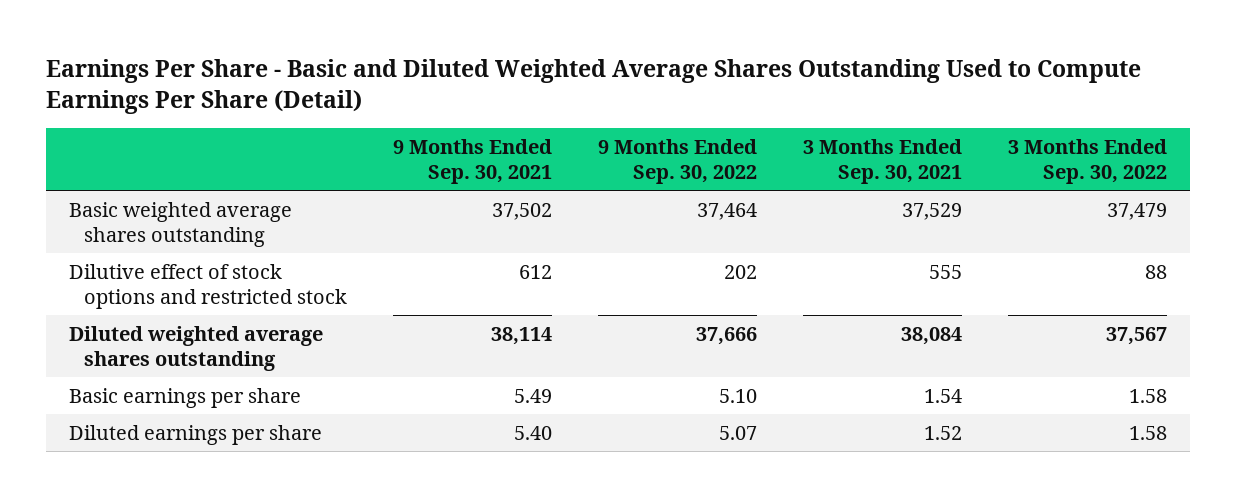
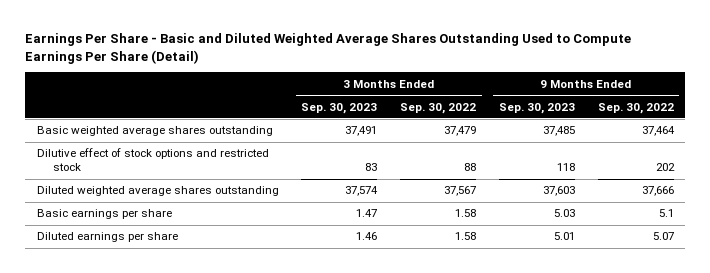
[392,138,552,185] 9 Months Ended Sep. 30, 2021 -> none
[802,138,962,185] 3 Months Ended Sep. 30, 2021 -> none
none -> [301,102,378,114] Sep. 30, 2023
none -> [498,102,575,114] Sep. 30, 2023
[718,388,757,403] 5.10 -> [658,209,674,218] 5.1

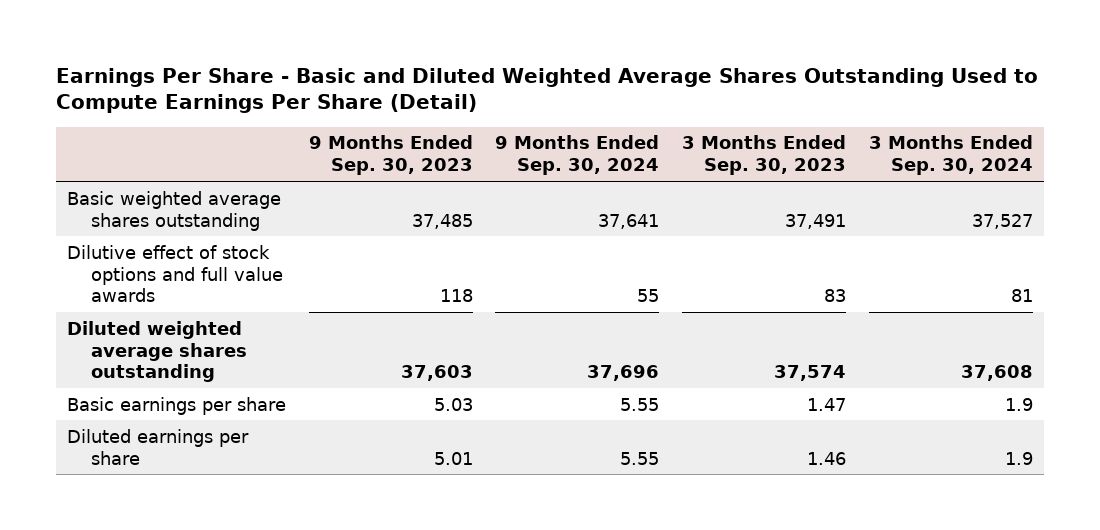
[400,102,477,114] Sep. 30, 2022 -> none
[597,102,674,114] Sep. 30, 2022 -> none
none -> [495,135,660,176] 9 Months Ended Sep. 30, 2024
none -> [868,135,1033,176] 3 Months Ended Sep. 30, 2024
[36,148,269,172] Dilutive effect of stock options and restricted stock -> [66,244,284,303] Dilutive effect of stock options and full value awards

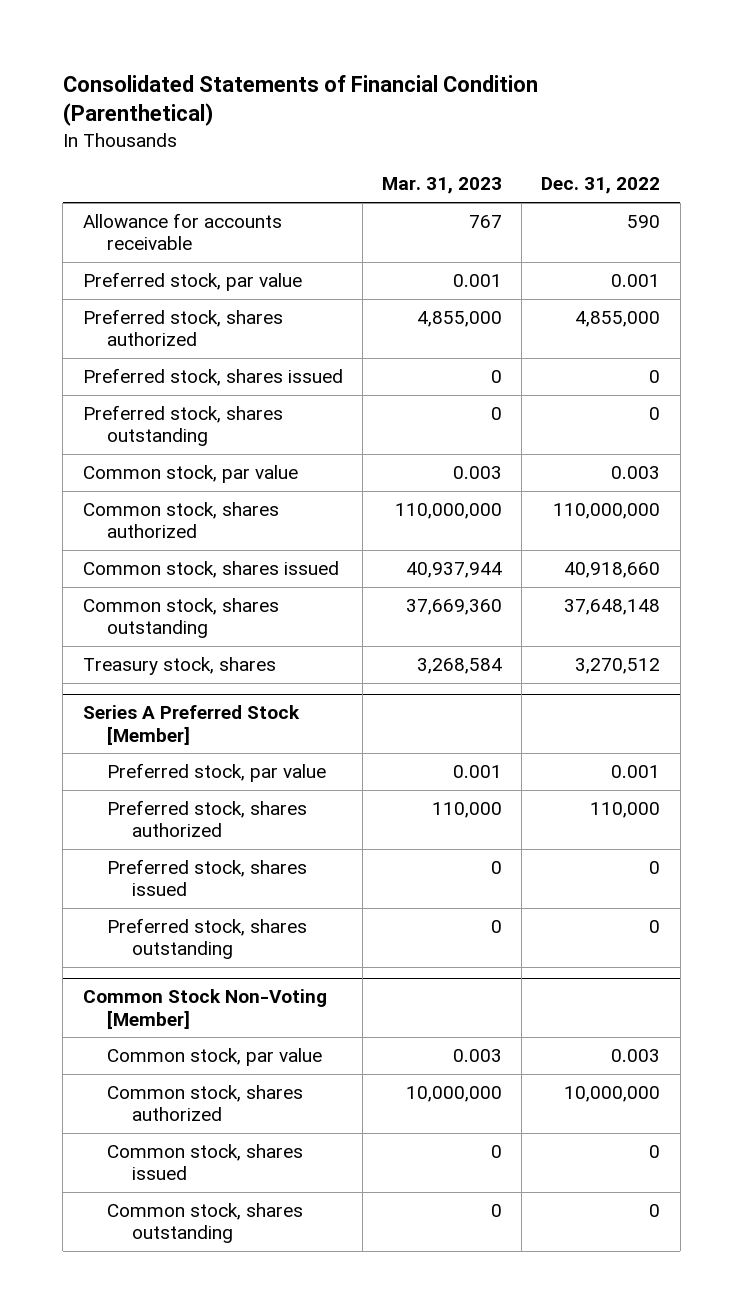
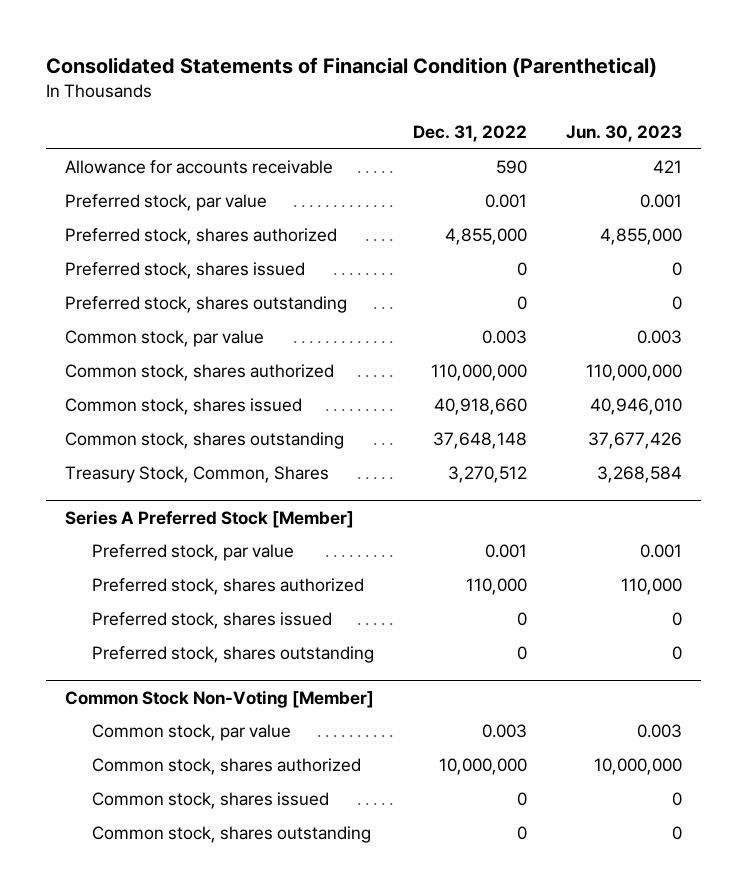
[381,177,502,195] Mar. 31, 2023 -> none
none -> [565,124,682,142] Jun. 30, 2023
[82,657,276,676] Treasury stock, shares -> [64,466,329,484] Treasury Stock, Common, Shares

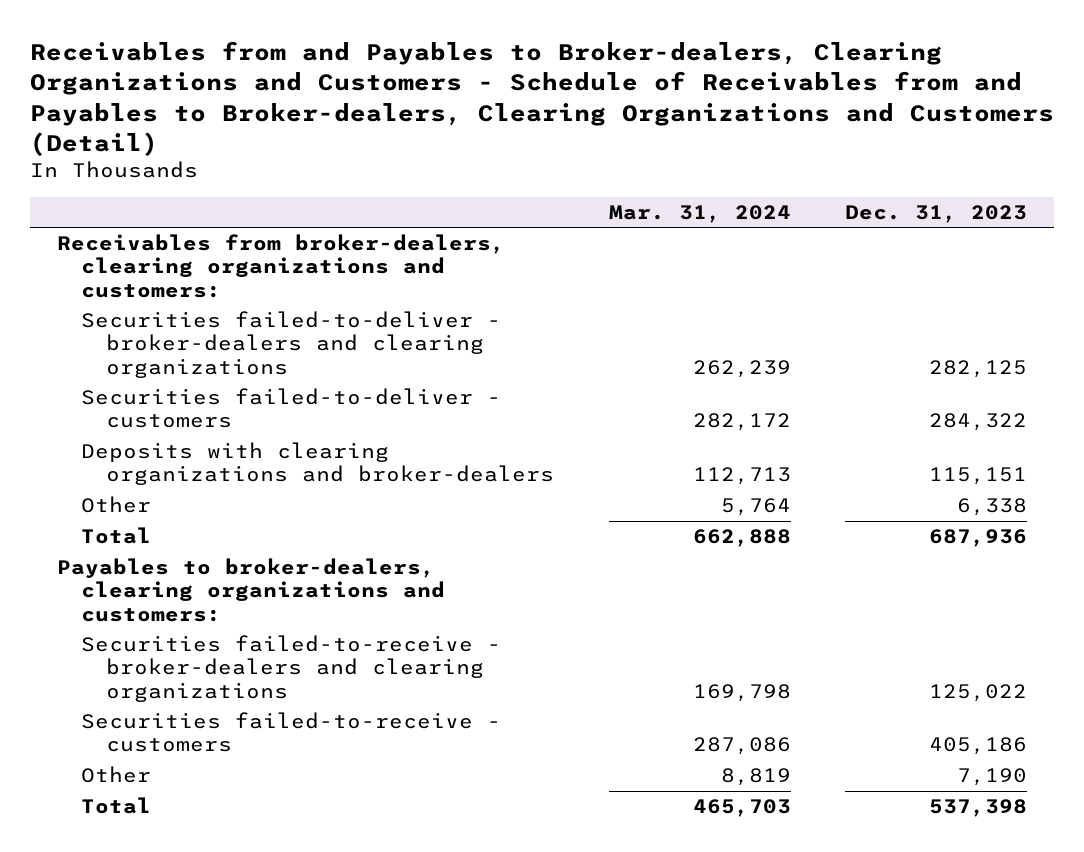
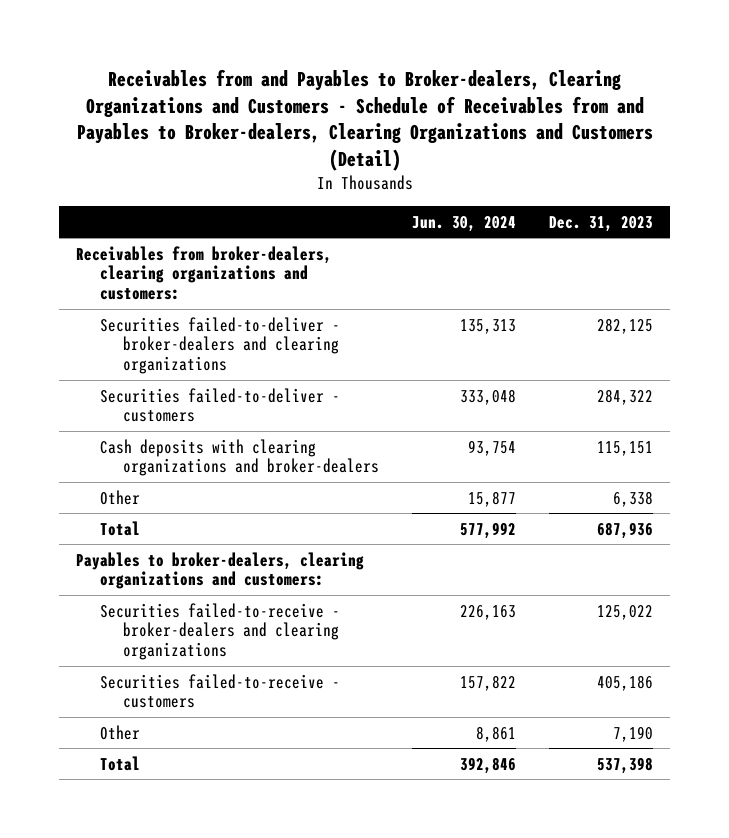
[608,204,791,223] Mar. 31, 2024 -> none
none -> [412,215,517,232] Jun. 30, 2024
[81,442,555,486] Deposits with clearing organizations and broker-dealers -> [99,438,380,477] Cash deposits with clearing organizations and broker-dealers

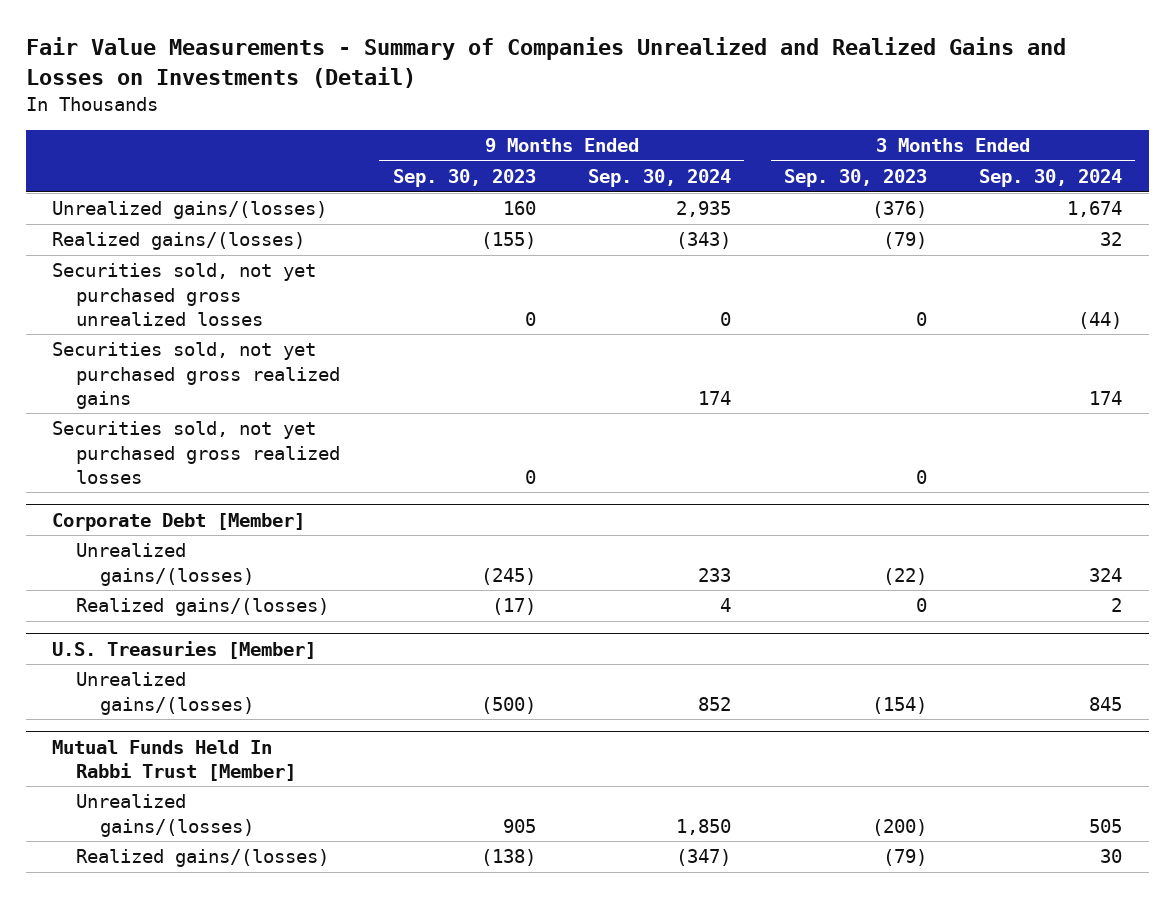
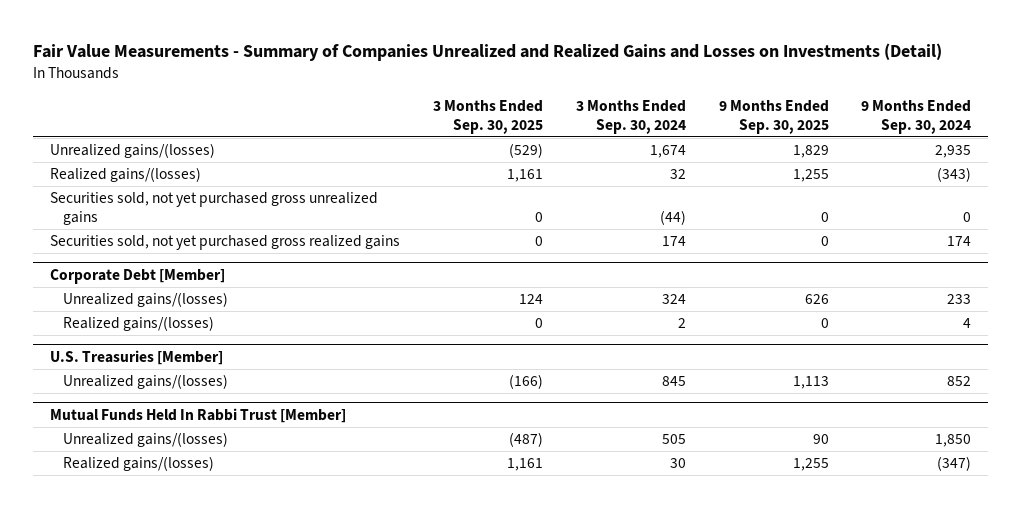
[392,169,536,188] Sep. 30, 2023 -> none
[783,169,927,188] Sep. 30, 2023 -> none
none -> [432,100,543,134] 3 Months Ended Sep. 30, 2025
none -> [718,100,829,134] 9 Months Ended Sep. 30, 2025
[52,263,317,326] Securities sold, not yet purchased gross unrealized losses -> [49,192,378,225] Securities sold, not yet purchased gross unrealized gains
[52,421,341,484] Securities sold, not yet purchased gross realized losses -> none

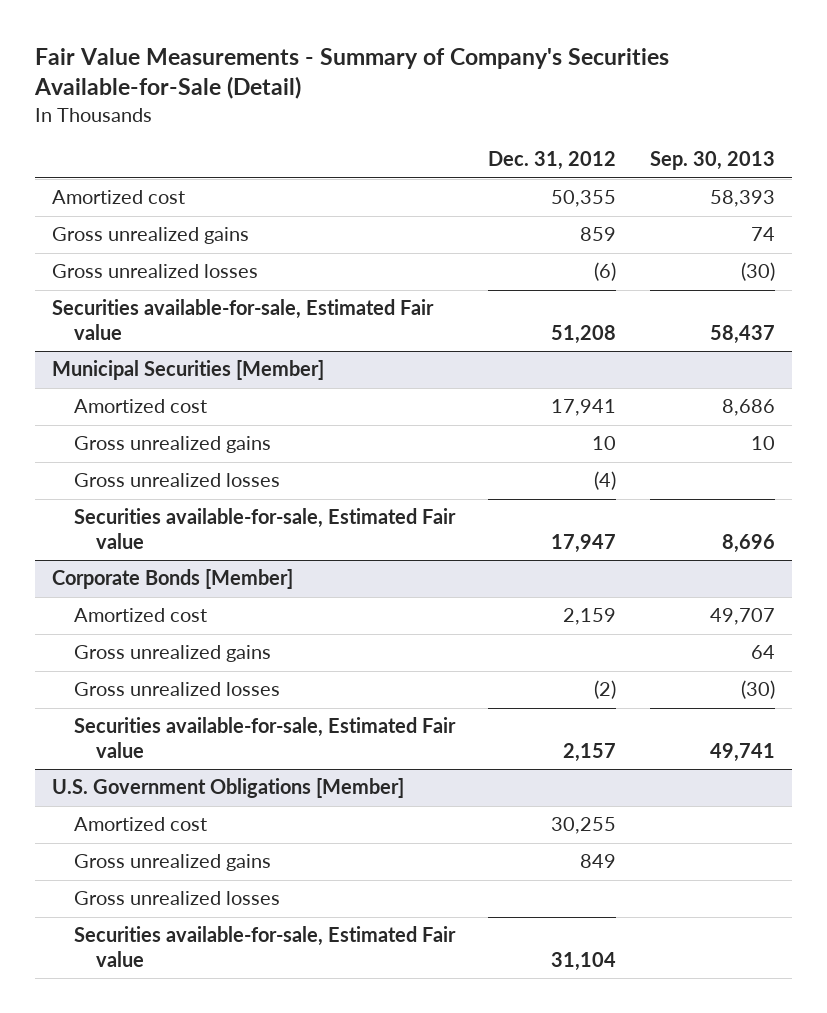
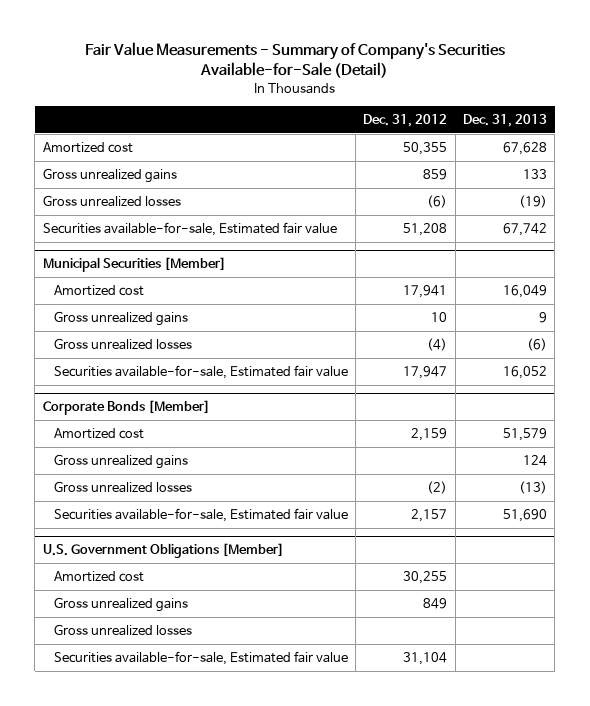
[649,151,775,171] Sep. 30, 2013 -> none
none -> [463,114,548,128] Dec. 31, 2013
[51,299,434,341] Securities available-for-sale, Estimated Fair value -> [42,222,337,237] Securities available-for-sale, Estimated fair value
[73,508,456,550] Securities available-for-sale, Estimated Fair value -> [53,365,348,380] Securities available-for-sale, Estimated fair value
[73,717,456,759] Securities available-for-sale, Estimated Fair value -> [53,508,348,523] Securities available-for-sale, Estimated fair value
[73,926,456,968] Securities available-for-sale, Estimated Fair value -> [53,651,348,666] Securities available-for-sale, Estimated fair value

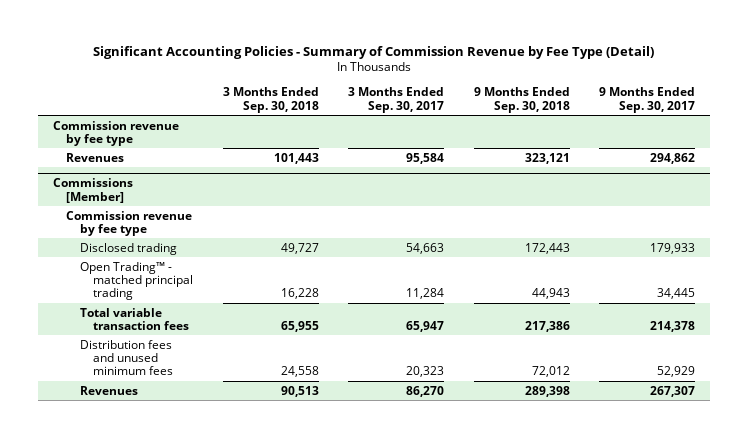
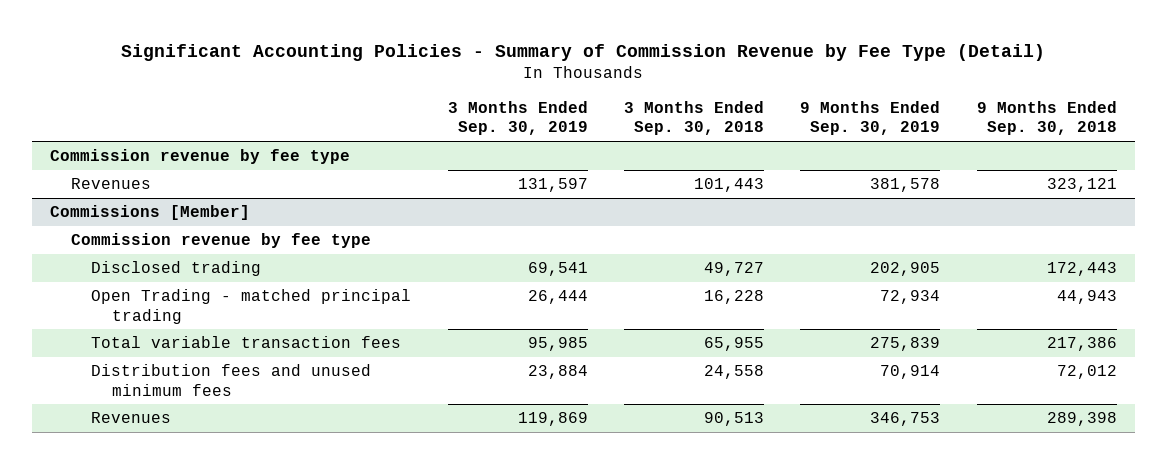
[348,87,445,113] 3 Months Ended Sep. 30, 2017 -> none
[599,87,696,113] 9 Months Ended Sep. 30, 2017 -> none
none -> [447,100,588,136] 3 Months Ended Sep. 30, 2019
none -> [800,100,941,136] 9 Months Ended Sep. 30, 2019
[79,261,194,301] Open Trading™ - matched principal trading -> [91,289,412,324] Open Trading - matched principal trading

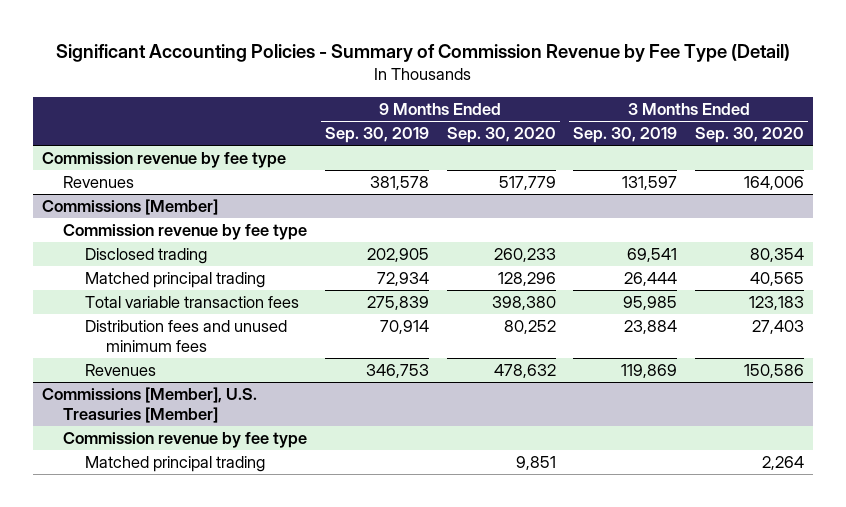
[624,100,765,136] 3 Months Ended Sep. 30, 2018 -> none
[976,100,1117,136] 9 Months Ended Sep. 30, 2018 -> none
none -> [446,127,556,144] Sep. 30, 2020
none -> [695,127,805,144] Sep. 30, 2020
[91,289,412,324] Open Trading - matched principal trading -> [84,272,265,289] Matched principal trading
none -> [41,387,257,423] Commissions [Member], U.S. Treasuries [Member]
none -> [63,432,308,449] Commission revenue by fee type
none -> [84,456,265,473] Matched principal trading

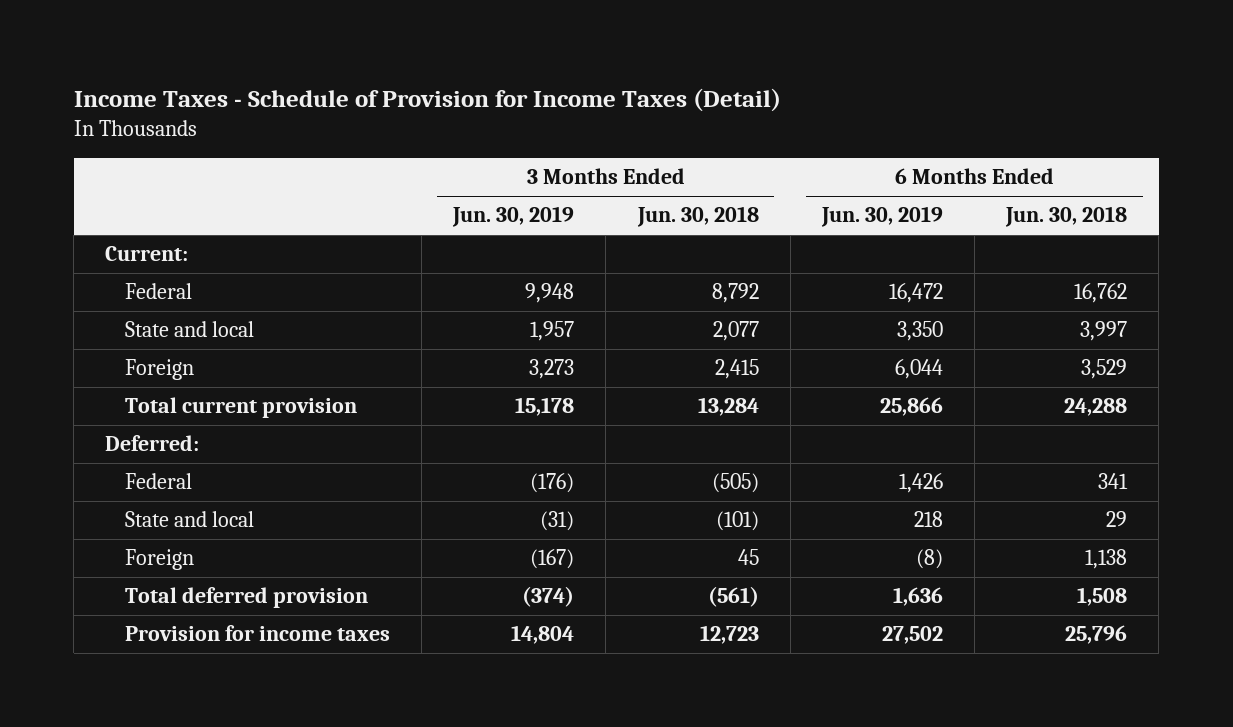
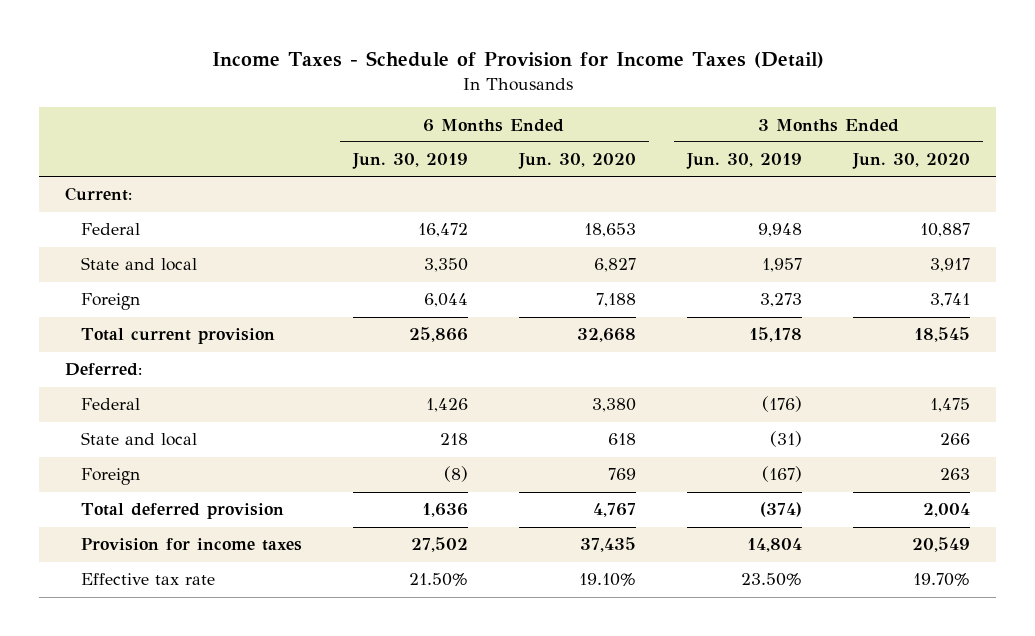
[636,206,759,228] Jun. 30, 2018 -> none
[1005,206,1128,228] Jun. 30, 2018 -> none
none -> [518,153,637,170] Jun. 30, 2020
none -> [852,153,971,170] Jun. 30, 2020
none -> [80,573,215,586] Effective tax rate

